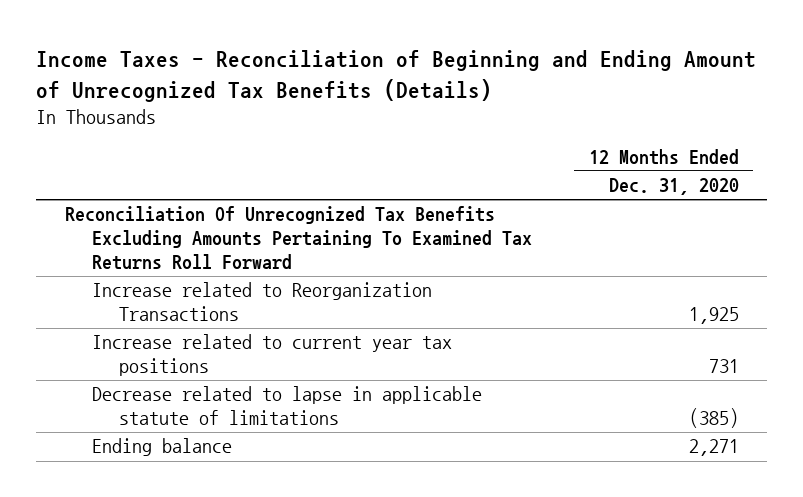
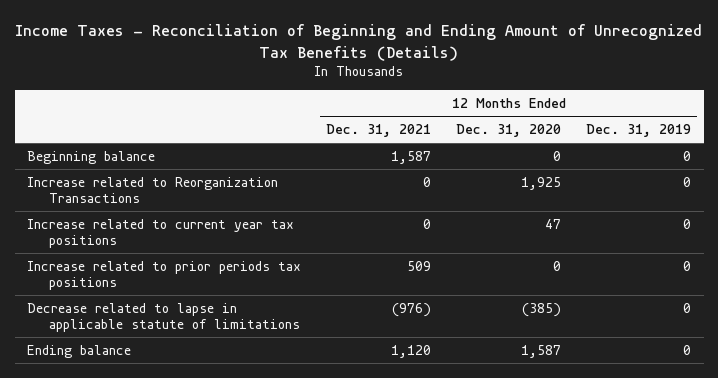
none -> [326,123,432,137] Dec. 31, 2021
none -> [586,123,692,137] Dec. 31, 2019
[64,206,532,271] Reconciliation Of Unrecognized Tax Benefits Excluding Amounts Pertaining To Examined Tax Returns Roll Forward -> none
none -> [27,150,156,164] Beginning balance
[708,359,739,374] 731 -> [545,218,562,229] 47
none -> [27,260,302,290] Increase related to prior periods tax positions
[688,439,739,457] 2,271 -> [521,344,562,358] 1,587

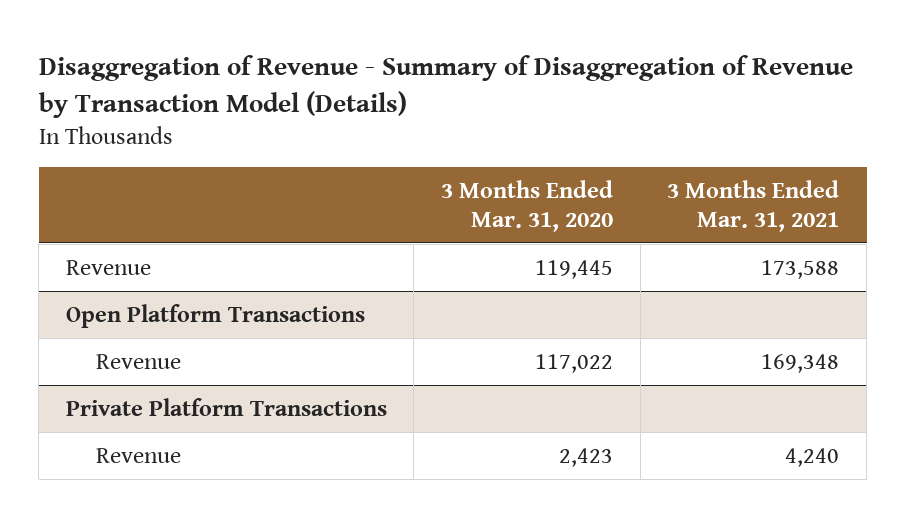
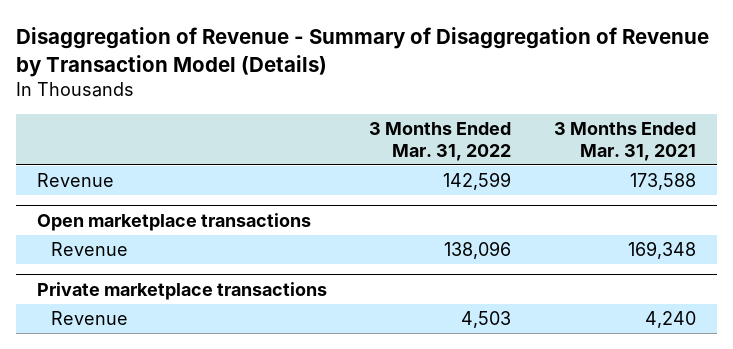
[441,180,614,232] 3 Months Ended Mar. 31, 2020 -> none
none -> [369,122,512,162] 3 Months Ended Mar. 31, 2022
[65,303,365,328] Open Platform Transactions -> [37,212,312,231] Open marketplace transactions
[65,397,387,416] Private Platform Transactions -> [37,281,328,300] Private marketplace transactions

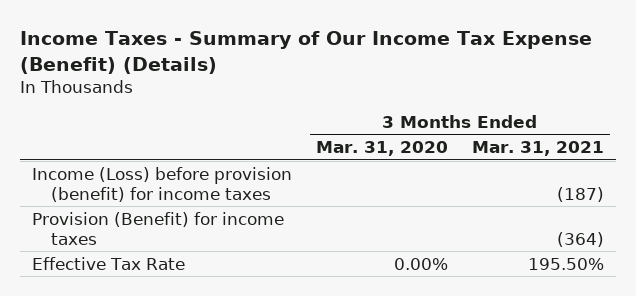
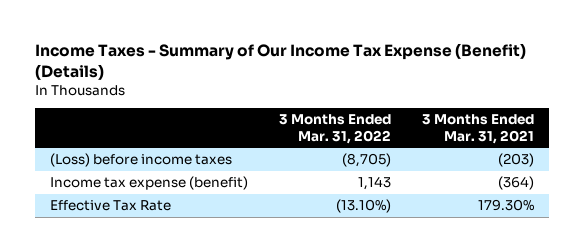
[315,141,448,157] Mar. 31, 2020 -> none
none -> [278,114,391,145] 3 Months Ended Mar. 31, 2022
[31,166,292,202] Income (Loss) before provision (benefit) for income taxes -> [50,153,233,168] (Loss) before income taxes
[556,186,604,202] (187) -> [497,153,534,168] (203)
[31,211,284,245] Provision (Benefit) for income taxes -> [50,176,249,191] Income tax expense (benefit)
[527,257,604,270] 195.50% -> [477,199,534,212] 179.30%

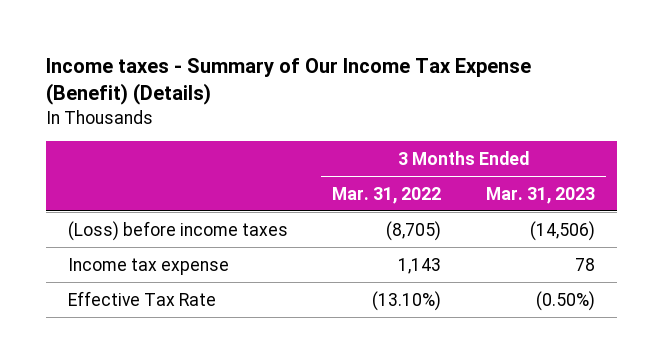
[34,42,526,80] Income Taxes - Summary of Our Income Tax Expense (Benefit) (Details) -> [45,57,531,106] Income taxes - Summary of Our Income Tax Expense (Benefit) (Details)
[421,114,534,145] 3 Months Ended Mar. 31, 2021 -> none
none -> [485,186,595,204] Mar. 31, 2023
[50,176,249,191] Income tax expense (benefit) -> [67,257,229,275] Income tax expense

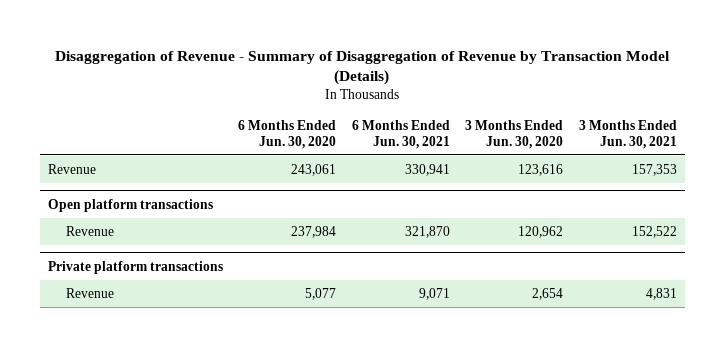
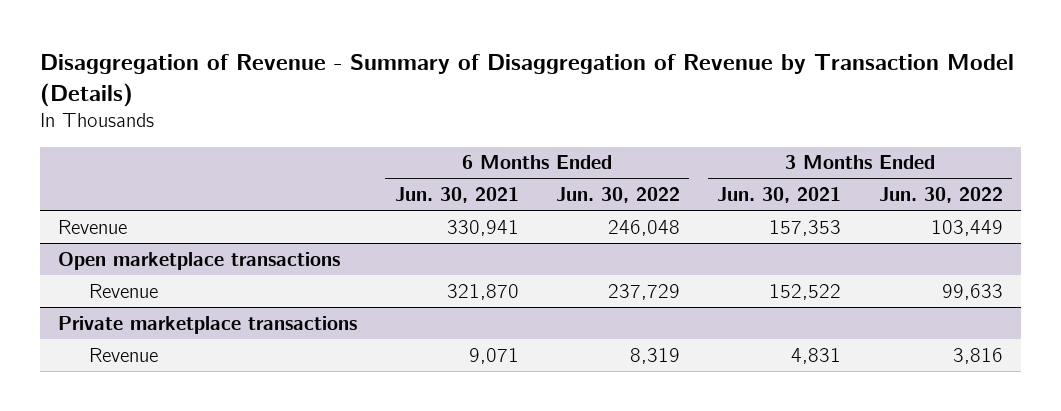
[238,120,337,150] 6 Months Ended Jun. 30, 2020 -> none
[465,120,564,150] 3 Months Ended Jun. 30, 2020 -> none
none -> [556,187,681,204] Jun. 30, 2022
none -> [878,187,1003,204] Jun. 30, 2022
[47,198,213,212] Open platform transactions -> [58,251,341,270] Open marketplace transactions
[47,260,223,274] Private platform transactions -> [58,315,358,334] Private marketplace transactions

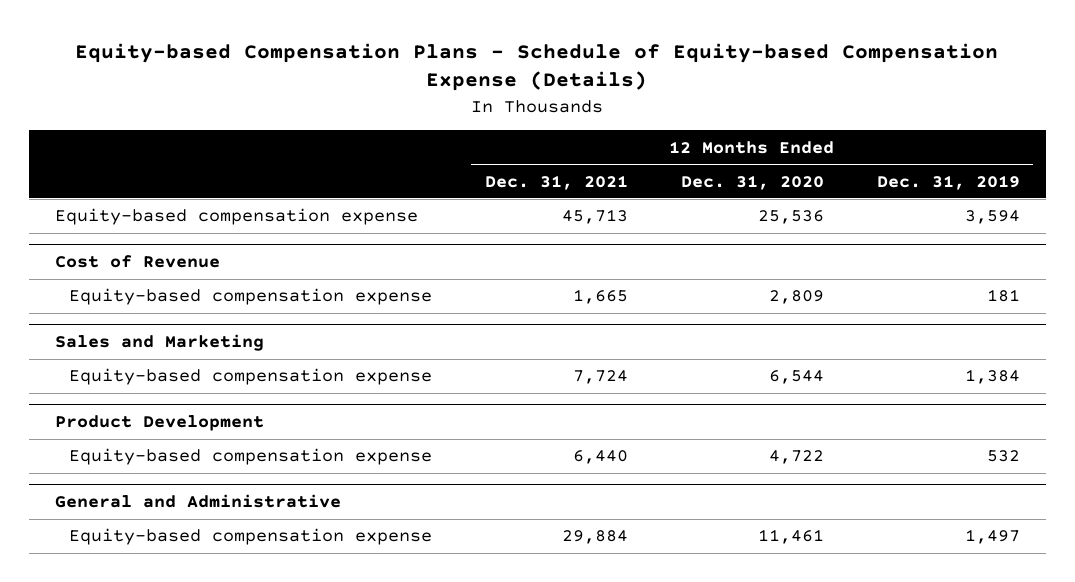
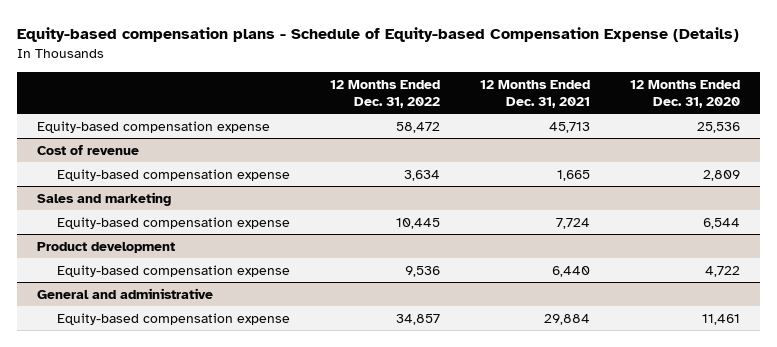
[75,42,999,92] Equity-based Compensation Plans - Schedule of Equity-based Compensation Expense (Details) -> [16,26,739,42] Equity-based compensation plans - Schedule of Equity-based Compensation Expense (Details)
[876,174,1020,190] Dec. 31, 2019 -> none
none -> [330,79,441,109] 12 Months Ended Dec. 31, 2022
[55,255,221,269] Cost of Revenue -> [36,144,139,155] Cost of revenue
[55,334,265,352] Sales and Marketing -> [36,191,171,206] Sales and marketing
[55,415,265,432] Product Development -> [36,241,175,253] Product development
[55,494,342,509] General and Administrative -> [36,287,213,299] General and administrative

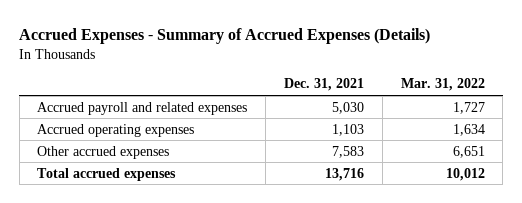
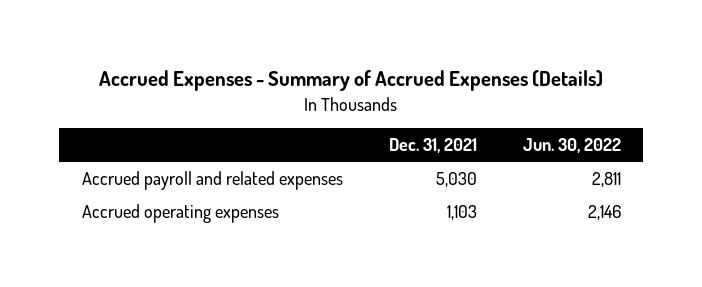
[400,78,485,92] Mar. 31, 2022 -> none
none -> [522,138,621,154] Jun. 30, 2022
[37,145,170,159] Other accrued expenses -> none
[37,167,177,181] Total accrued expenses -> none

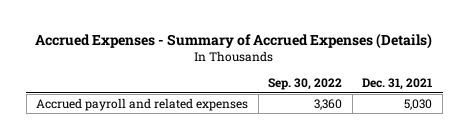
[522,138,621,154] Jun. 30, 2022 -> none
none -> [268,78,343,91] Sep. 30, 2022
[81,203,279,223] Accrued operating expenses -> none

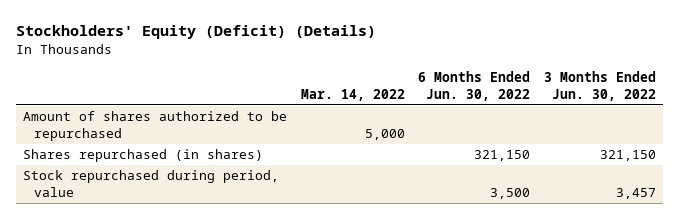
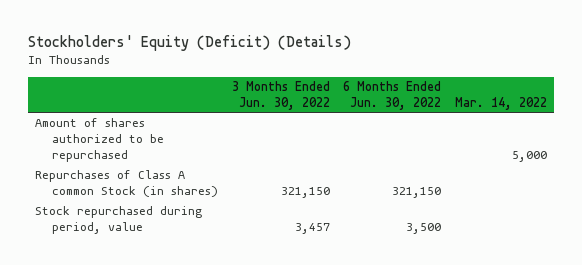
[22,149,263,163] Shares repurchased (in shares) -> [34,170,218,198] Repurchases of Class A common Stock (in shares)

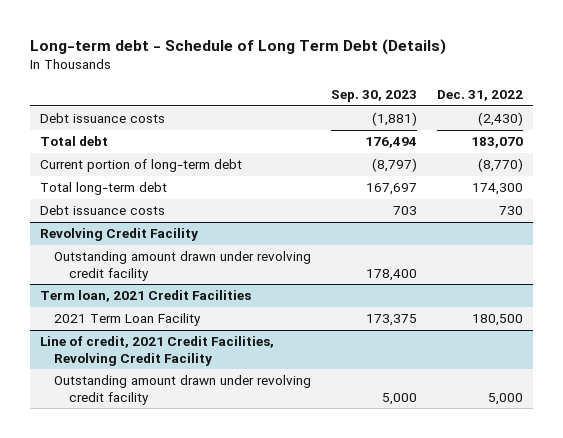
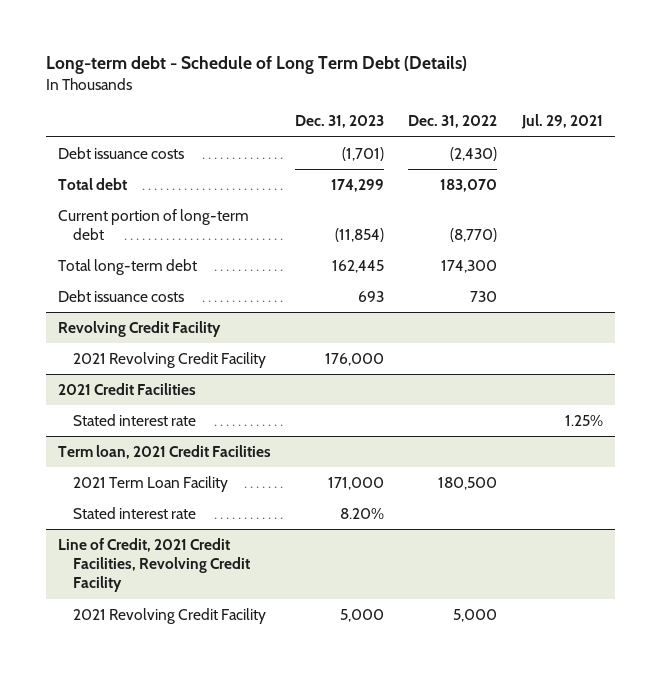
[331,90,418,103] Sep. 30, 2023 -> none
none -> [294,115,384,129] Dec. 31, 2023
none -> [520,114,603,130] Jul. 29, 2021
[54,251,312,281] Outstanding amount drawn under revolving credit facility -> [72,351,266,368] 2021 Revolving Credit Facility
none -> [57,382,196,395] 2021 Credit Facilities
none -> [72,413,196,426] Stated interest rate
none -> [72,506,196,519] Stated interest rate
[39,336,274,366] Line of credit, 2021 Credit Facilities, Revolving Credit Facility -> [57,537,250,593] Line of Credit, 2021 Credit Facilities, Revolving Credit Facility
[54,375,312,405] Outstanding amount drawn under revolving credit facility -> [72,607,266,624] 2021 Revolving Credit Facility

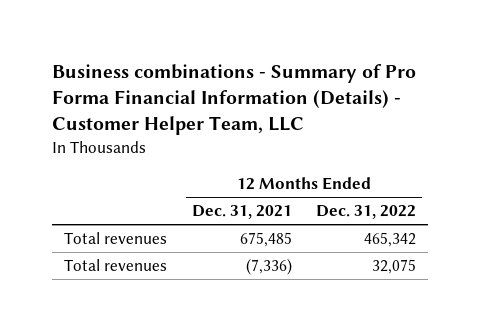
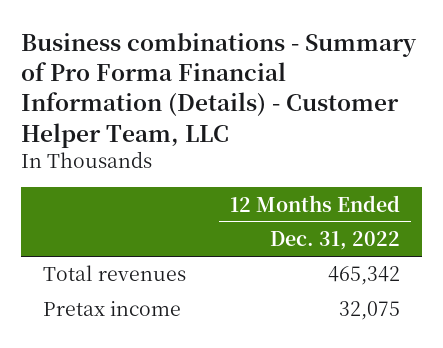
[191,205,292,220] Dec. 31, 2021 -> none
[64,259,168,272] Total revenues -> [43,301,182,317] Pretax income

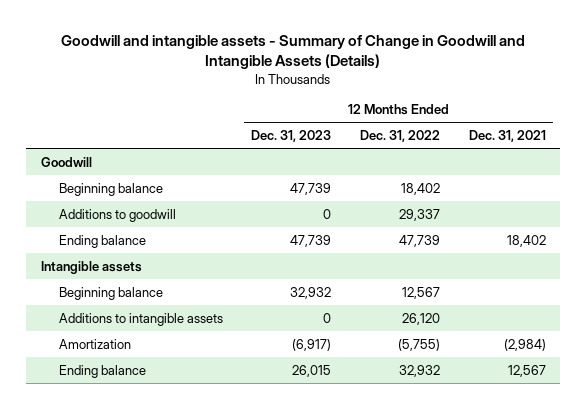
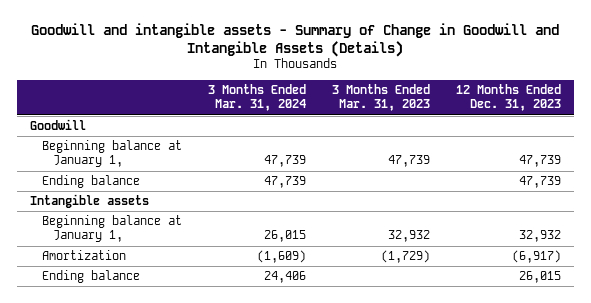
[360,129,441,142] Dec. 31, 2022 -> none
[468,129,546,142] Dec. 31, 2021 -> none
none -> [207,84,306,112] 3 Months Ended Mar. 31, 2024
none -> [331,84,430,112] 3 Months Ended Mar. 31, 2023
[58,208,176,222] Additions to goodwill -> none
[58,182,163,196] Beginning balance -> [41,140,182,168] Beginning balance at January 1,
[58,312,223,326] Additions to intangible assets -> none
[58,286,163,300] Beginning balance -> [41,215,182,243] Beginning balance at January 1,

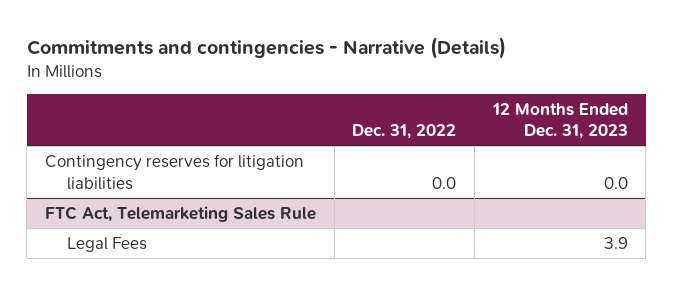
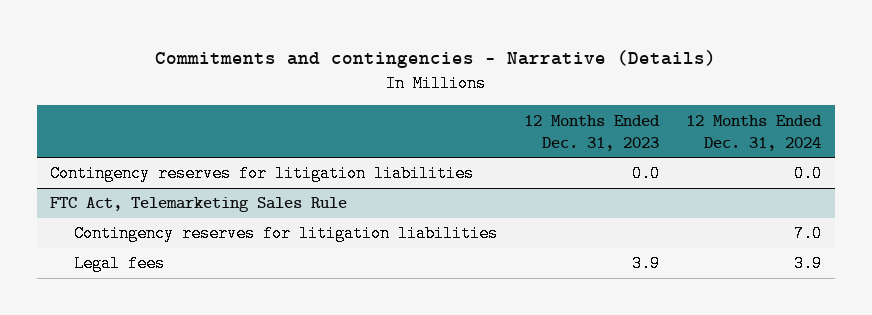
[352,124,457,140] Dec. 31, 2022 -> none
none -> [686,114,823,151] 12 Months Ended Dec. 31, 2024
none -> [73,225,498,243] Contingency reserves for litigation liabilities
[67,236,148,252] Legal Fees -> [73,255,165,273] Legal fees

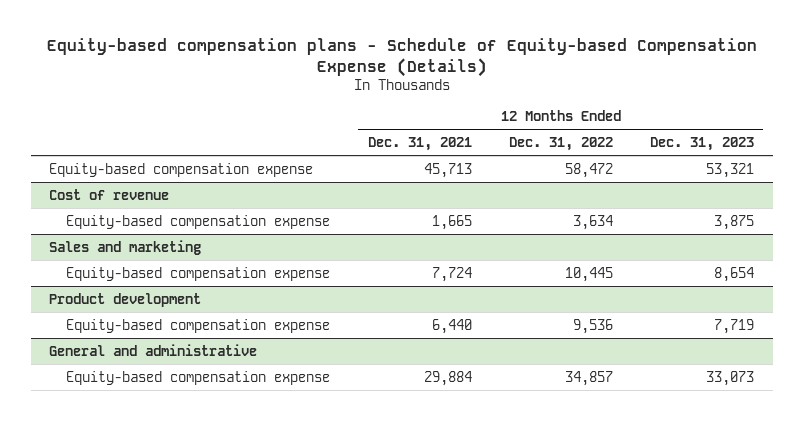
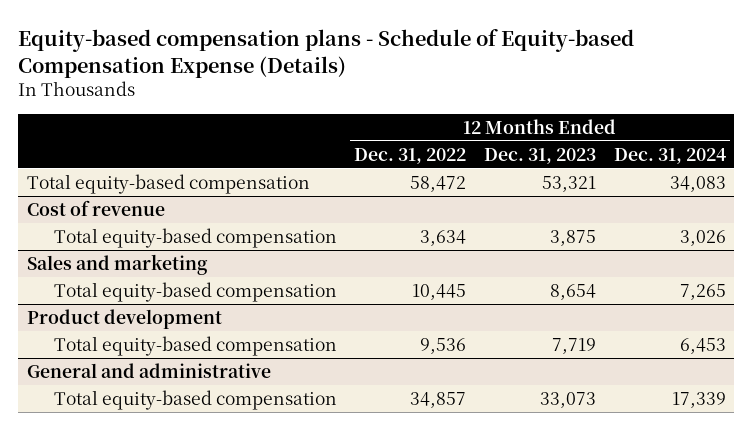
[367,137,472,152] Dec. 31, 2021 -> none
none -> [613,147,726,164] Dec. 31, 2024
[49,162,314,177] Equity-based compensation expense -> [27,173,311,194] Total equity-based compensation
[66,214,331,229] Equity-based compensation expense -> [53,227,337,248] Total equity-based compensation
[66,266,331,281] Equity-based compensation expense -> [53,281,337,302] Total equity-based compensation
[66,318,331,333] Equity-based compensation expense -> [53,335,337,356] Total equity-based compensation
[66,370,331,385] Equity-based compensation expense -> [53,389,337,410] Total equity-based compensation

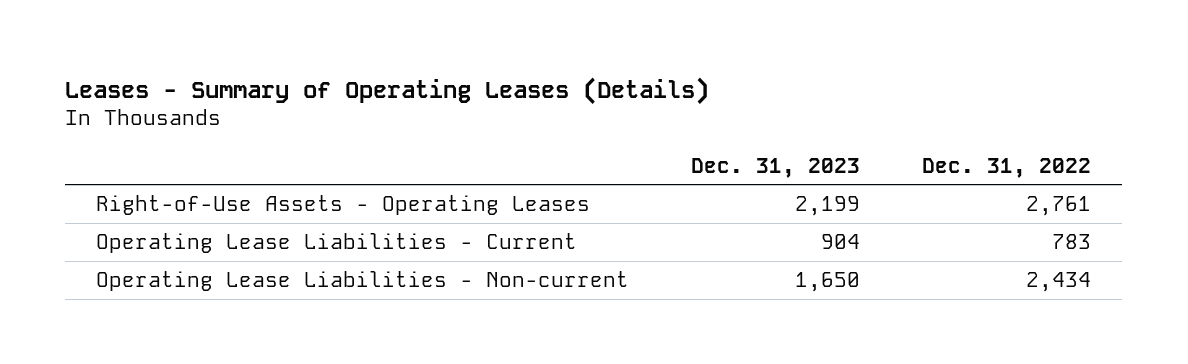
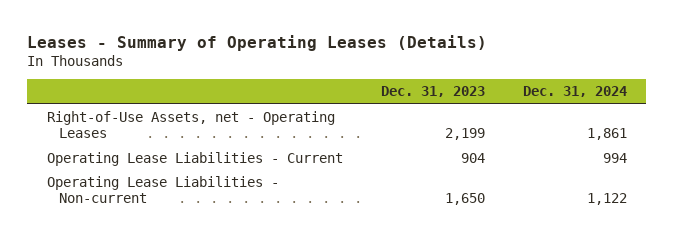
[922,157,1092,178] Dec. 31, 2022 -> none
none -> [522,86,627,98] Dec. 31, 2024
[96,195,591,216] Right-of-Use Assets - Operating Leases -> [46,111,335,139] Right-of-Use Assets, net - Operating Leases

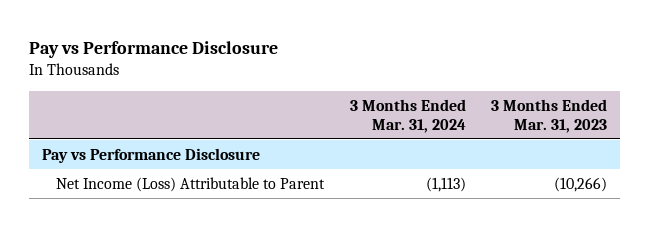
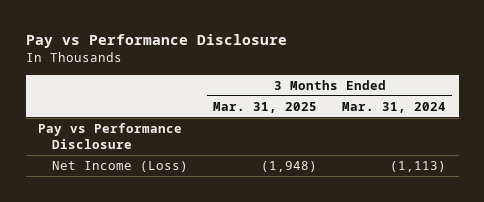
[491,98,608,133] 3 Months Ended Mar. 31, 2023 -> none
none -> [213,101,318,113] Mar. 31, 2025
[56,176,326,192] Net Income (Loss) Attributable to Parent -> [52,160,189,172] Net Income (Loss)

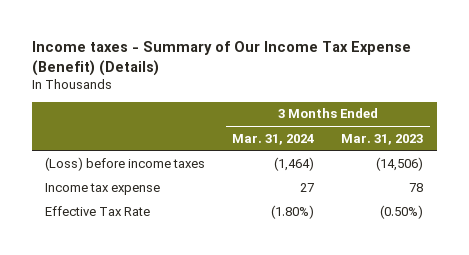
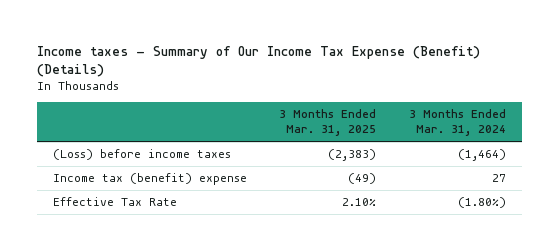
[341,133,424,145] Mar. 31, 2023 -> none
none -> [279,109,377,137] 3 Months Ended Mar. 31, 2025
[45,182,161,195] Income tax expense -> [53,173,248,186] Income tax (benefit) expense

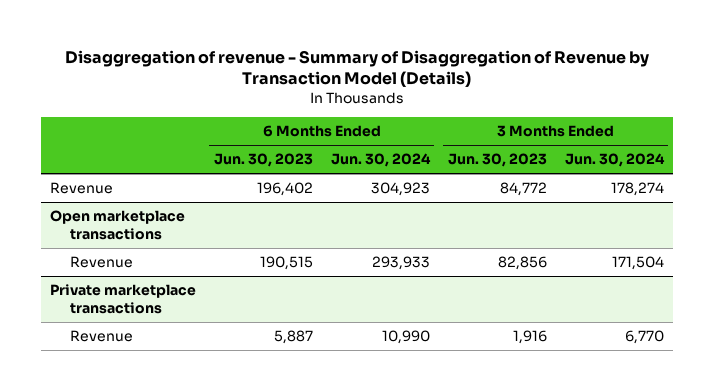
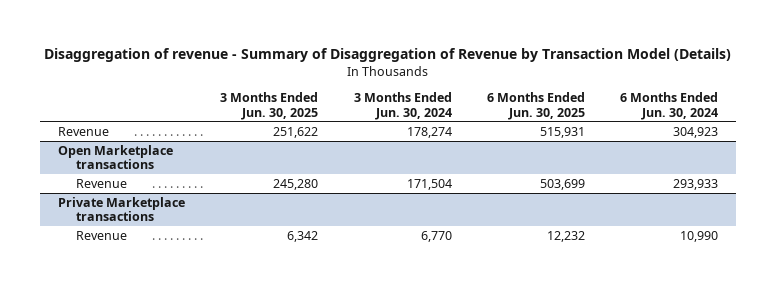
[213,153,313,168] Jun. 30, 2023 -> none
[447,153,547,168] Jun. 30, 2023 -> none
none -> [220,92,319,120] 3 Months Ended Jun. 30, 2025
none -> [486,92,585,120] 6 Months Ended Jun. 30, 2025
[49,210,185,241] Open marketplace transactions -> [57,144,173,170] Open Marketplace transactions
[49,284,196,315] Private marketplace transactions -> [57,196,185,222] Private Marketplace transactions

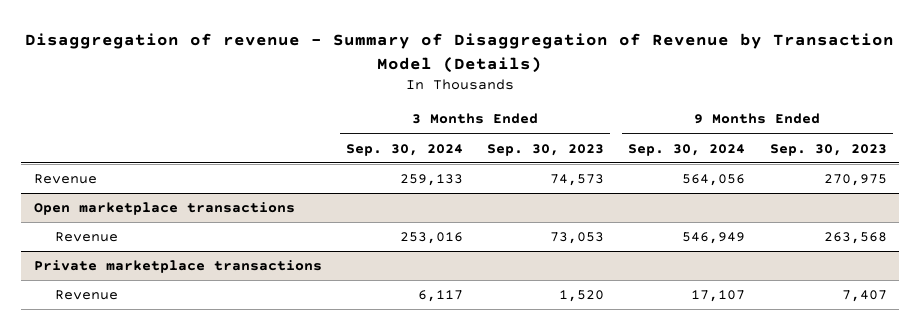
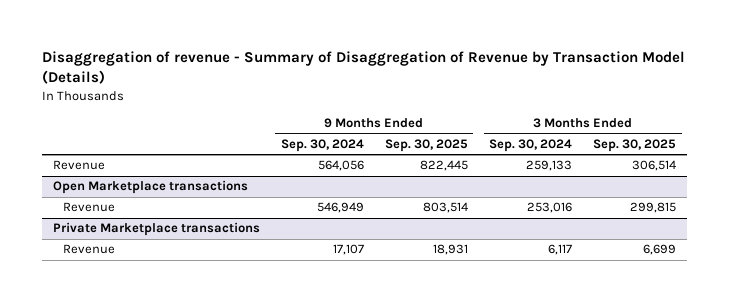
[487,143,605,156] Sep. 30, 2023 -> none
[769,143,887,156] Sep. 30, 2023 -> none
none -> [384,139,468,153] Sep. 30, 2025
none -> [593,139,677,153] Sep. 30, 2025
[33,202,295,216] Open marketplace transactions -> [52,180,248,195] Open Marketplace transactions
[33,260,322,274] Private marketplace transactions -> [52,222,260,237] Private Marketplace transactions

